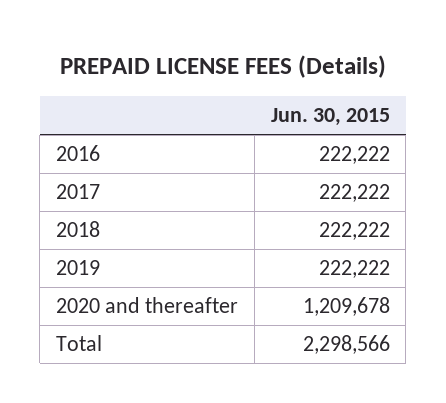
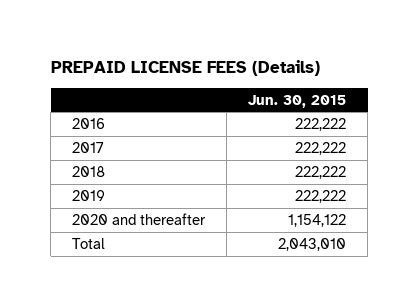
[302,297,390,317] 1,209,678 -> [288,213,347,227] 1,154,122
[302,335,390,355] 2,298,566 -> [278,237,347,251] 2,043,010

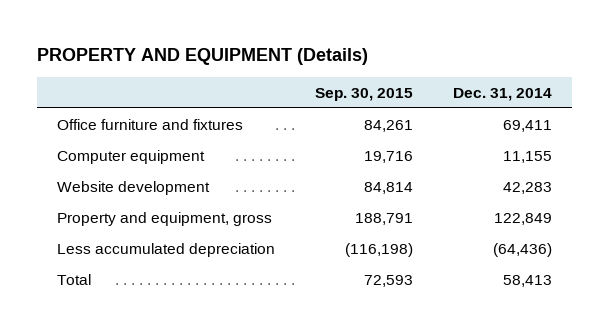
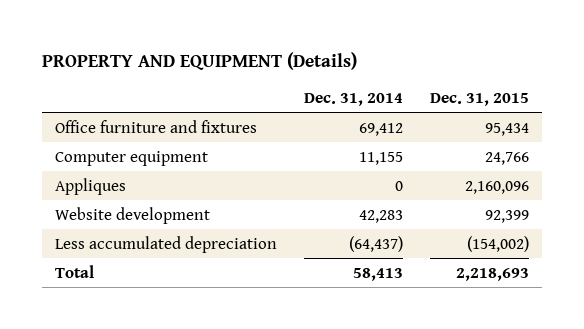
[314,87,413,101] Sep. 30, 2015 -> none
none -> [429,93,529,107] Dec. 31, 2015
[502,119,552,132] 69,411 -> [359,122,404,136] 69,412
none -> [55,177,127,195] Appliques
[56,211,272,226] Property and equipment, gross -> none
[492,242,552,257] (64,436) -> [349,235,404,252] (64,437)

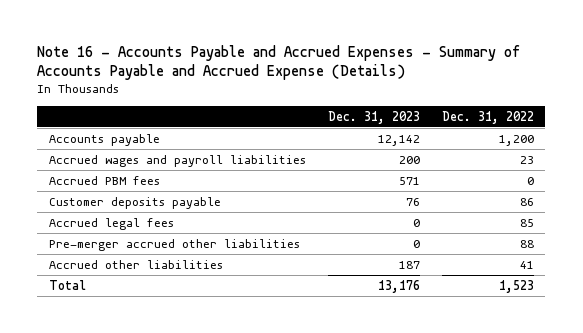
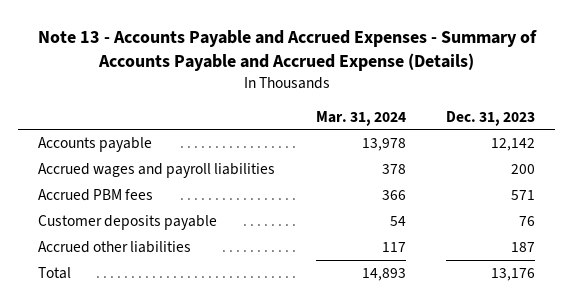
[37,44,521,81] Note 16 - Accounts Payable and Accrued Expenses - Summary of Accounts Payable and Accrued Expense (Details) -> [37,29,537,71] Note 13 - Accounts Payable and Accrued Expenses - Summary of Accounts Payable and Accrued Expense (Details)
[442,110,535,124] Dec. 31, 2022 -> none
none -> [315,110,406,126] Mar. 31, 2024
[48,217,174,230] Accrued legal fees -> none
[48,238,300,251] Pre-merger accrued other liabilities -> none

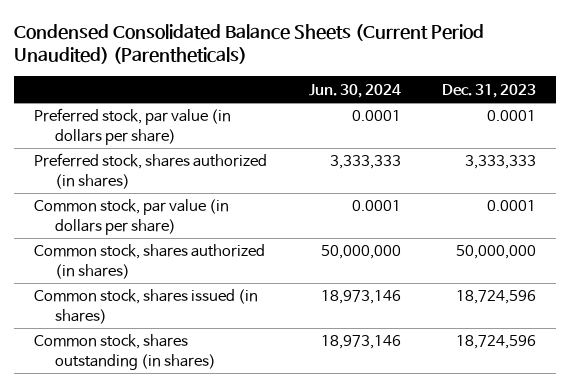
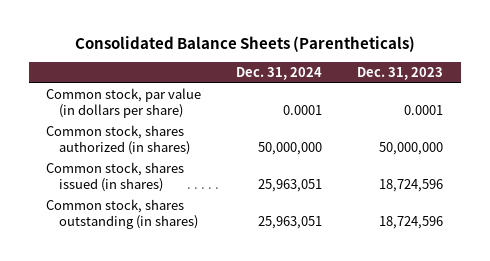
[13,23,484,65] Condensed Consolidated Balance Sheets (Current Period Unaudited) (Parentheticals) -> [74,36,415,53] Consolidated Balance Sheets (Parentheticals)
[308,83,401,98] Jun. 30, 2024 -> none
none -> [236,67,323,81] Dec. 31, 2024
[34,108,232,145] Preferred stock, par value (in dollars per share) -> none
[34,153,268,189] Preferred stock, shares authorized (in shares) -> none

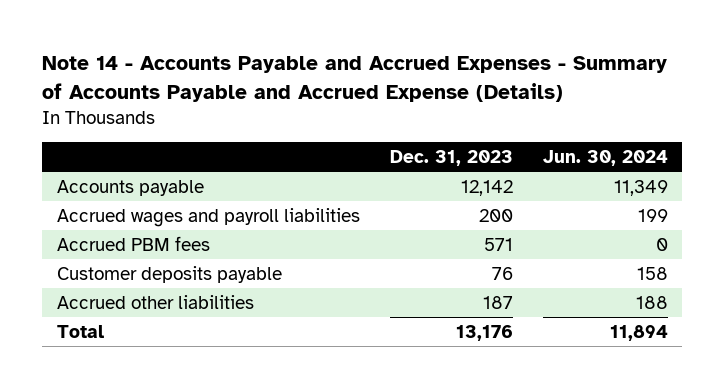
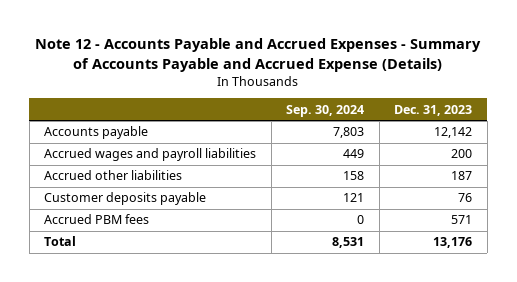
[42,56,668,102] Note 14 - Accounts Payable and Accrued Expenses - Summary of Accounts Payable and Accrued Expense (Details) -> [35,37,482,72] Note 12 - Accounts Payable and Accrued Expenses - Summary of Accounts Payable and Accrued Expense (Details)
[542,149,668,166] Jun. 30, 2024 -> none
none -> [286,104,365,117] Sep. 30, 2024
[56,265,282,283] Customer deposits payable -> [44,192,207,206] Customer deposits payable
[56,235,210,251] Accrued PBM fees -> [44,214,150,225] Accrued PBM fees

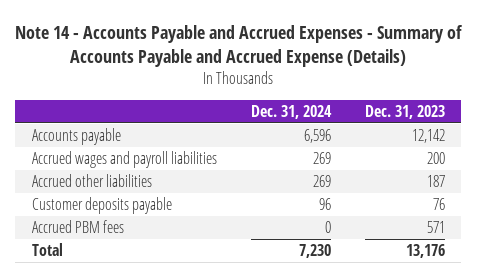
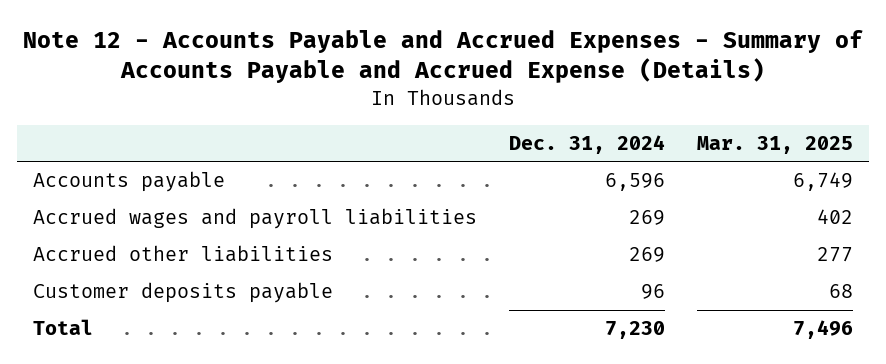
[15,25,464,68] Note 14 - Accounts Payable and Accrued Expenses - Summary of Accounts Payable and Accrued Expense (Details) -> [23,29,864,84] Note 12 - Accounts Payable and Accrued Expenses - Summary of Accounts Payable and Accrued Expense (Details)
[364,104,445,119] Dec. 31, 2023 -> none
none -> [697,136,854,155] Mar. 31, 2025
[32,220,125,234] Accrued PBM fees -> none

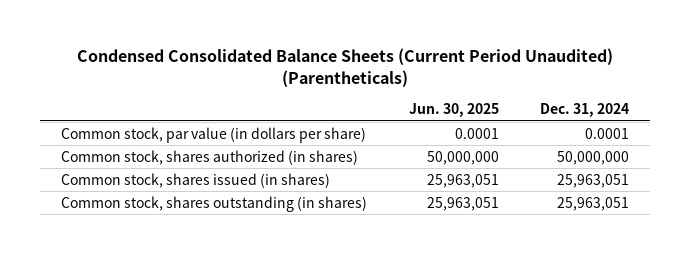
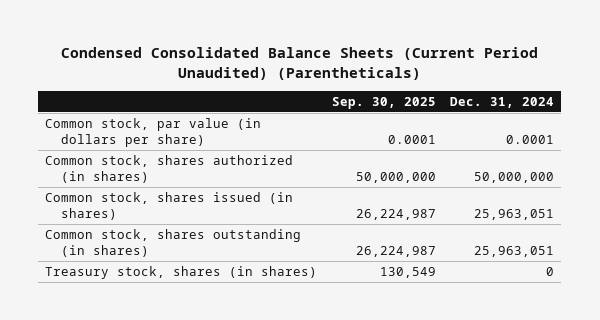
[408,103,499,118] Jun. 30, 2025 -> none
none -> [331,96,436,109] Sep. 30, 2025
none -> [45,266,318,280] Treasury stock, shares (in shares)

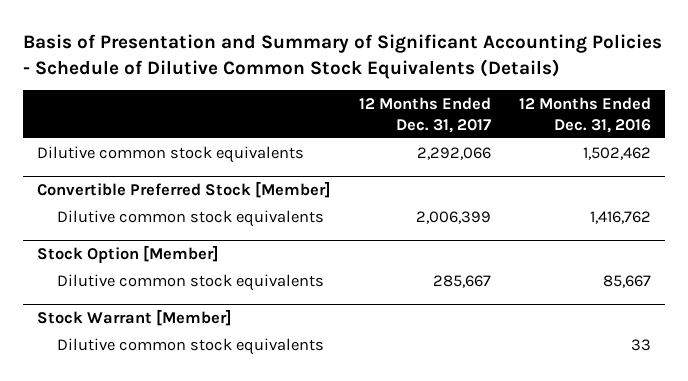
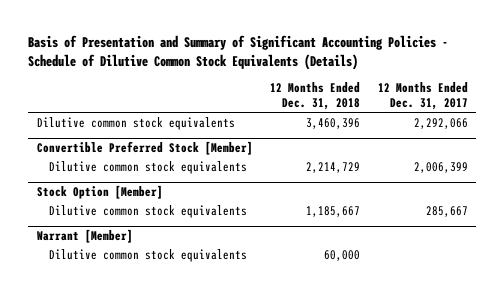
[518,96,651,133] 12 Months Ended Dec. 31, 2016 -> none
none -> [270,82,361,111] 12 Months Ended Dec. 31, 2018
[36,309,232,327] Stock Warrant [Member] -> [36,229,133,244] Warrant [Member]

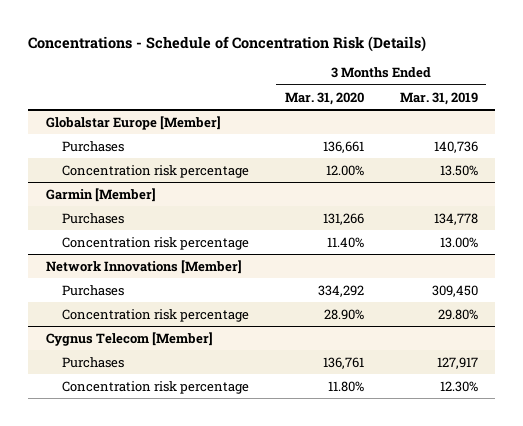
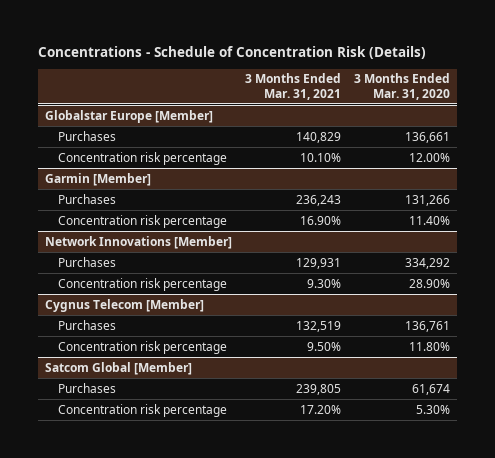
[399,91,478,105] Mar. 31, 2019 -> none
none -> [244,73,341,100] 3 Months Ended Mar. 31, 2021
none -> [44,361,192,375] Satcom Global [Member]
none -> [57,382,116,393] Purchases
none -> [57,403,227,417] Concentration risk percentage

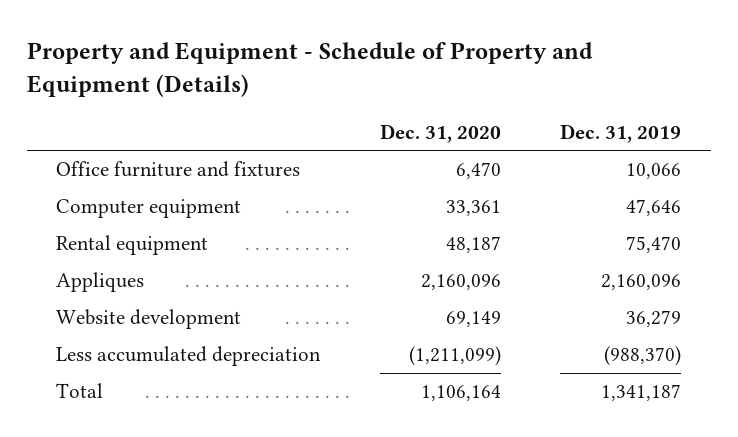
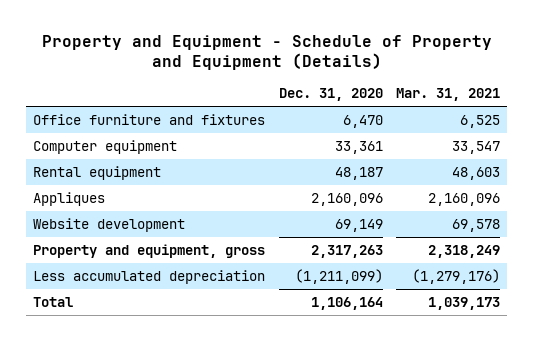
[560,123,682,143] Dec. 31, 2019 -> none
none -> [396,88,501,102] Mar. 31, 2021
none -> [32,243,265,258] Property and equipment, gross

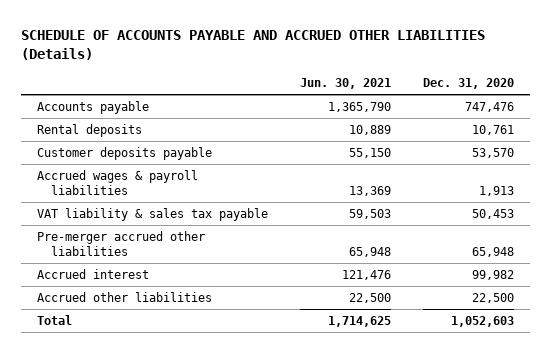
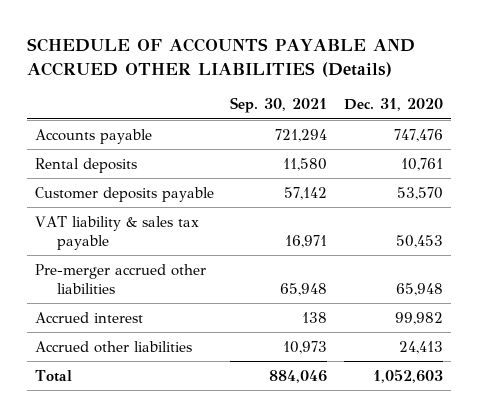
[300,78,392,90] Jun. 30, 2021 -> none
none -> [230,97,328,114] Sep. 30, 2021
[37,169,199,195] Accrued wages & payroll liabilities -> none
[472,292,515,303] 22,500 -> [398,340,443,354] 24,413

